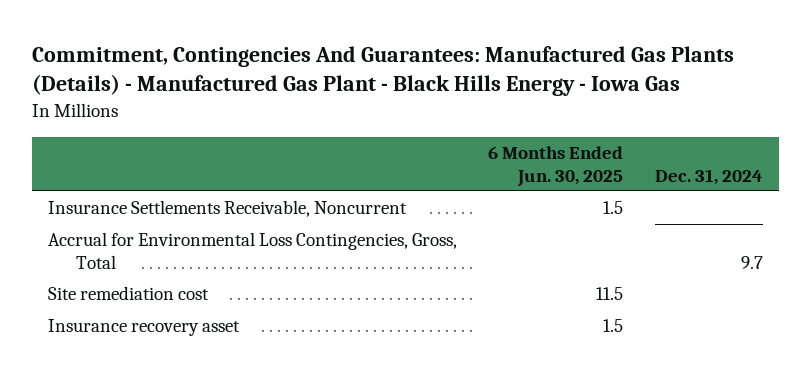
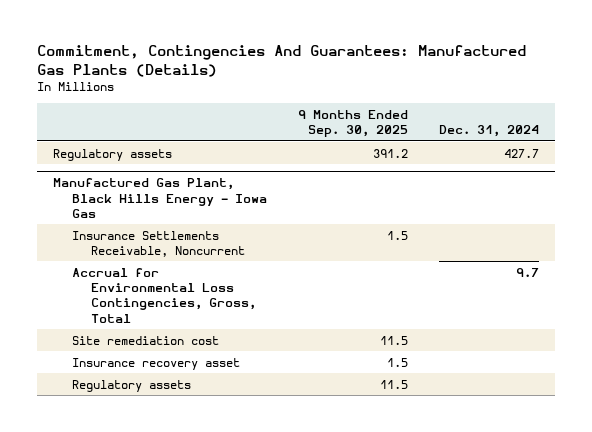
[31,45,734,97] Commitment, Contingencies And Guarantees: Manufactured Gas Plants (Details) - Manufactured Gas Plant - Black Hills Energy - Iowa Gas -> [36,44,526,77] Commitment, Contingencies And Guarantees: Manufactured Gas Plants (Details)
[488,145,624,187] 6 Months Ended Jun. 30, 2025 -> none
none -> [297,109,408,138] 9 Months Ended Sep. 30, 2025
[47,200,407,218] Insurance Settlements Receivable, Noncurrent -> none
[47,232,457,270] Accrual for Environmental Loss Contingencies, Gross, Total -> none
[47,286,209,301] Site remediation cost -> none
[47,319,240,337] Insurance recovery asset -> none
none -> [52,148,172,161] Regulatory assets
none -> [52,178,267,218] Manufactured Gas Plant, Black Hills Energy - Iowa Gas
none -> [71,230,245,257] Insurance Settlements Receivable, Noncurrent
none -> [71,267,256,323] Accrual for Environmental Loss Contingencies, Gross, Total
none -> [71,335,219,345] Site remediation cost
none -> [71,357,240,370] Insurance recovery asset
none -> [71,379,191,392] Regulatory assets

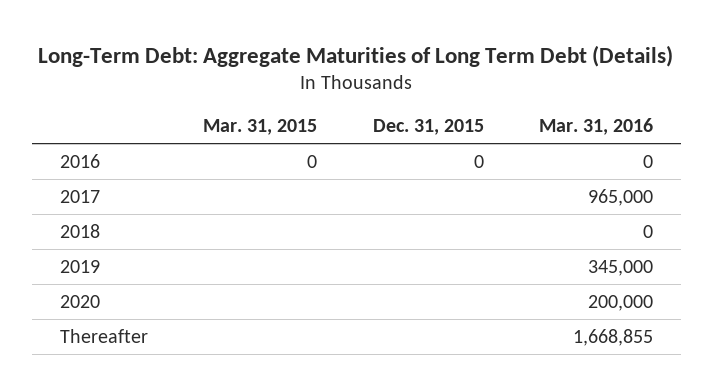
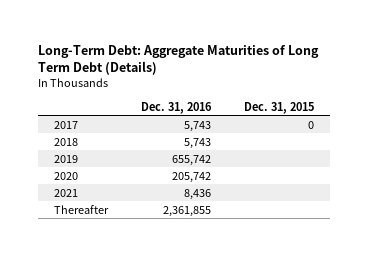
[203,119,318,136] Mar. 31, 2015 -> none
[538,118,653,136] Mar. 31, 2016 -> none
none -> [141,101,213,114] Dec. 31, 2016
[59,189,100,203] 2017 -> none
[59,153,100,168] 2016 -> [54,120,79,129] 2017
none -> [54,188,79,197] 2021

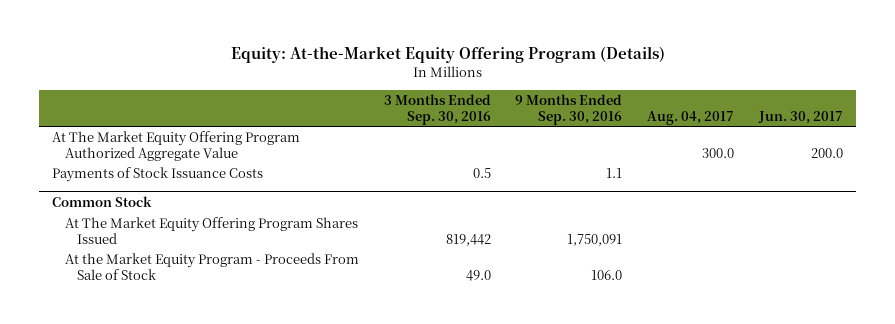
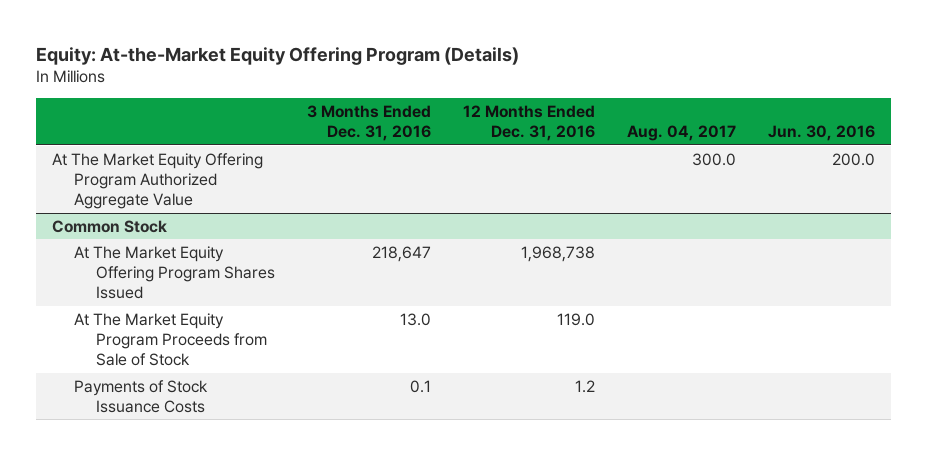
[383,93,491,125] 3 Months Ended Sep. 30, 2016 -> none
[515,93,623,125] 9 Months Ended Sep. 30, 2016 -> none
[758,110,844,124] Jun. 30, 2017 -> none
none -> [307,105,432,142] 3 Months Ended Dec. 31, 2016
none -> [463,105,596,142] 12 Months Ended Dec. 31, 2016
none -> [767,125,875,142] Jun. 30, 2016
[51,167,263,183] Payments of Stock Issuance Costs -> none
[64,253,359,280] At the Market Equity Program - Proceeds From Sale of Stock -> [73,312,268,367] At The Market Equity Program Proceeds from Sale of Stock
none -> [73,379,208,413] Payments of Stock Issuance Costs

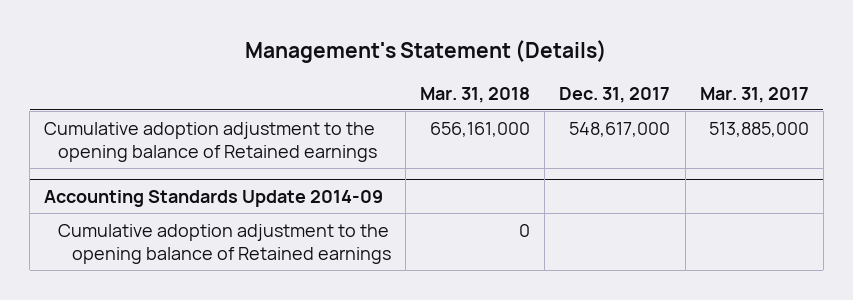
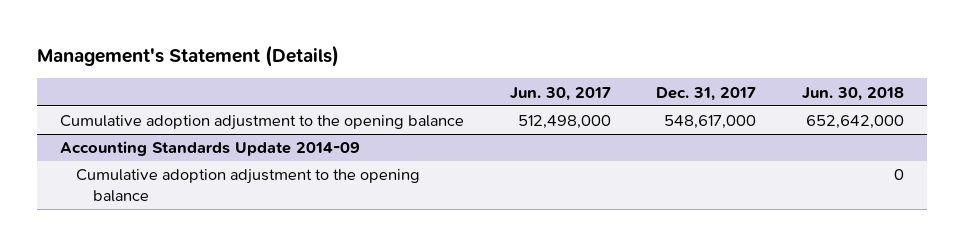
[420,86,531,103] Mar. 31, 2018 -> none
[699,86,809,103] Mar. 31, 2017 -> none
none -> [509,86,611,101] Jun. 30, 2017
none -> [802,86,905,101] Jun. 30, 2018
[44,121,378,162] Cumulative adoption adjustment to the opening balance of Retained earnings -> [59,115,464,131] Cumulative adoption adjustment to the opening balance
[58,223,392,264] Cumulative adoption adjustment to the opening balance of Retained earnings -> [76,169,421,202] Cumulative adoption adjustment to the opening balance

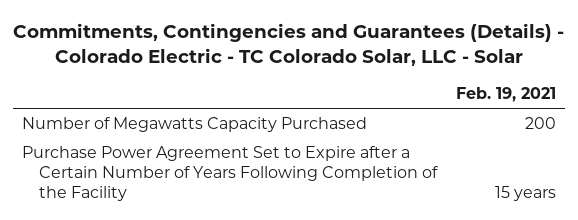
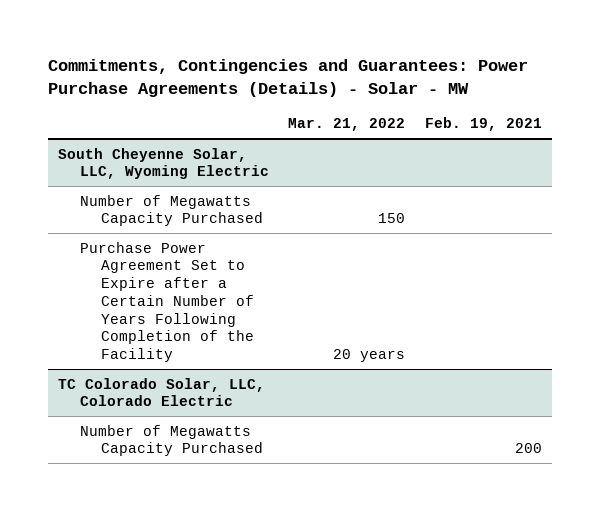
[12,22,564,66] Commitments, Contingencies and Guarantees (Details) - Colorado Electric - TC Colorado Solar, LLC - Solar -> [48,59,529,98] Commitments, Contingencies and Guarantees: Power Purchase Agreements (Details) - Solar - MW
none -> [288,118,406,132] Mar. 21, 2022
none -> [58,147,269,180] South Cheyenne Solar, LLC, Wyoming Electric
none -> [79,194,263,227] Number of Megawatts Capacity Purchased
none -> [79,241,254,363] Purchase Power Agreement Set to Expire after a Certain Number of Years Following Completion of the Facility
none -> [58,377,266,407] TC Colorado Solar, LLC, Colorado Electric
[22,146,439,201] Purchase Power Agreement Set to Expire after a Certain Number of Years Following Completion of the Facility -> none

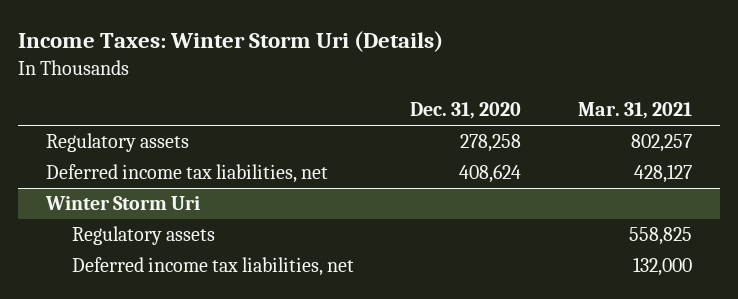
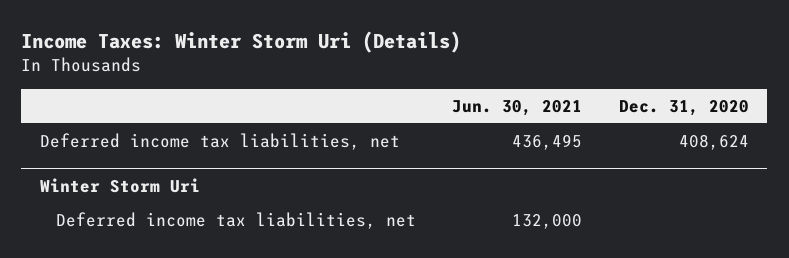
[577,102,692,120] Mar. 31, 2021 -> none
none -> [452,99,583,116] Jun. 30, 2021
[46,133,190,153] Regulatory assets -> none
[72,226,216,246] Regulatory assets -> none

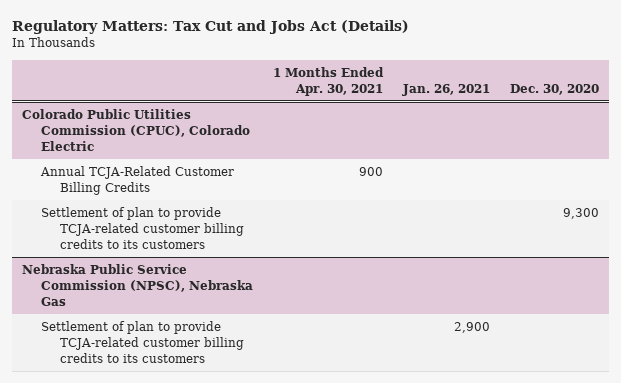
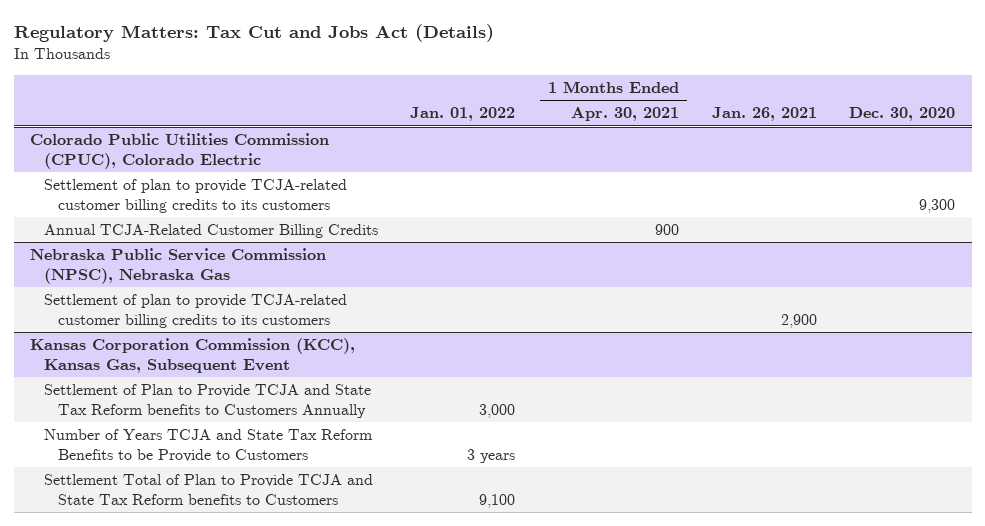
none -> [410,107,516,122] Jan. 01, 2022
[39,166,234,195] Annual TCJA-Related Customer Billing Credits -> [43,224,378,239] Annual TCJA-Related Customer Billing Credits
none -> [29,338,355,374] Kansas Corporation Commission (KCC), Kansas Gas, Subsequent Event
none -> [43,384,371,419] Settlement of Plan to Provide TCJA and State Tax Reform benefits to Customers Annually
none -> [43,429,373,463] Number of Years TCJA and State Tax Reform Benefits to be Provide to Customers
none -> [43,474,373,506] Settlement Total of Plan to Provide TCJA and State Tax Reform benefits to Customers

